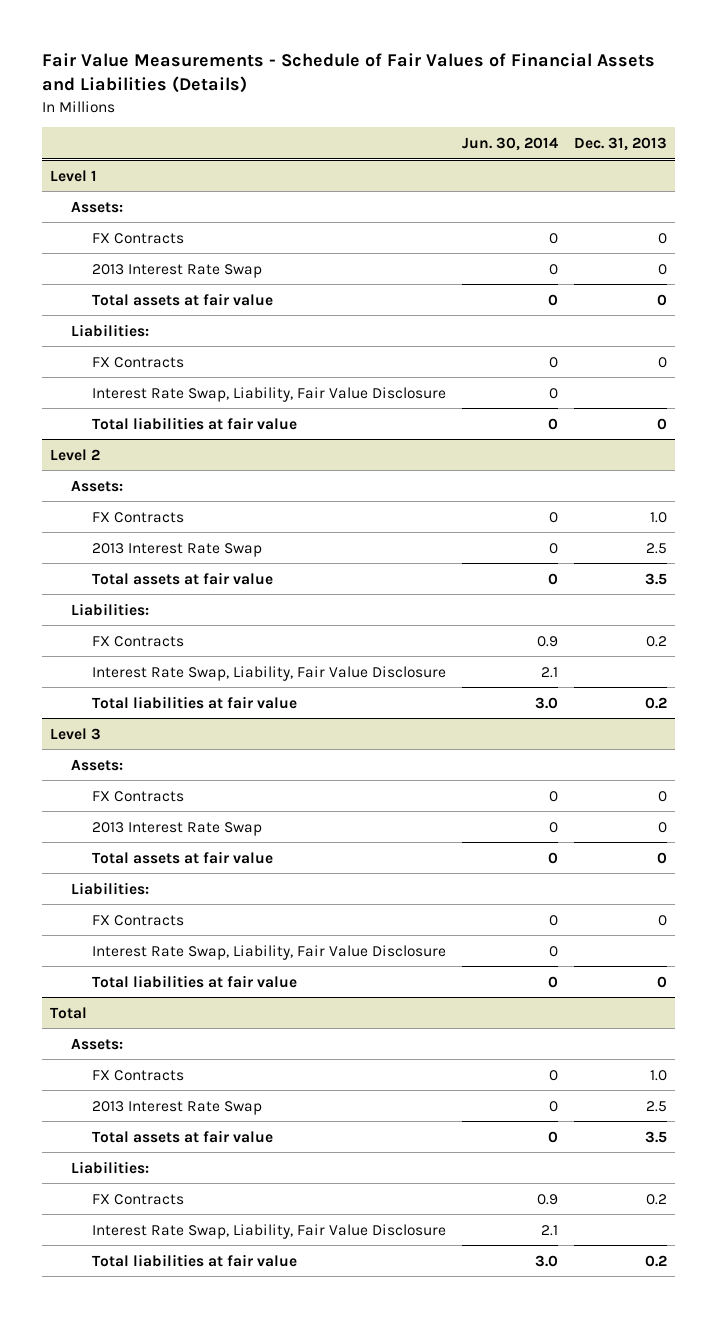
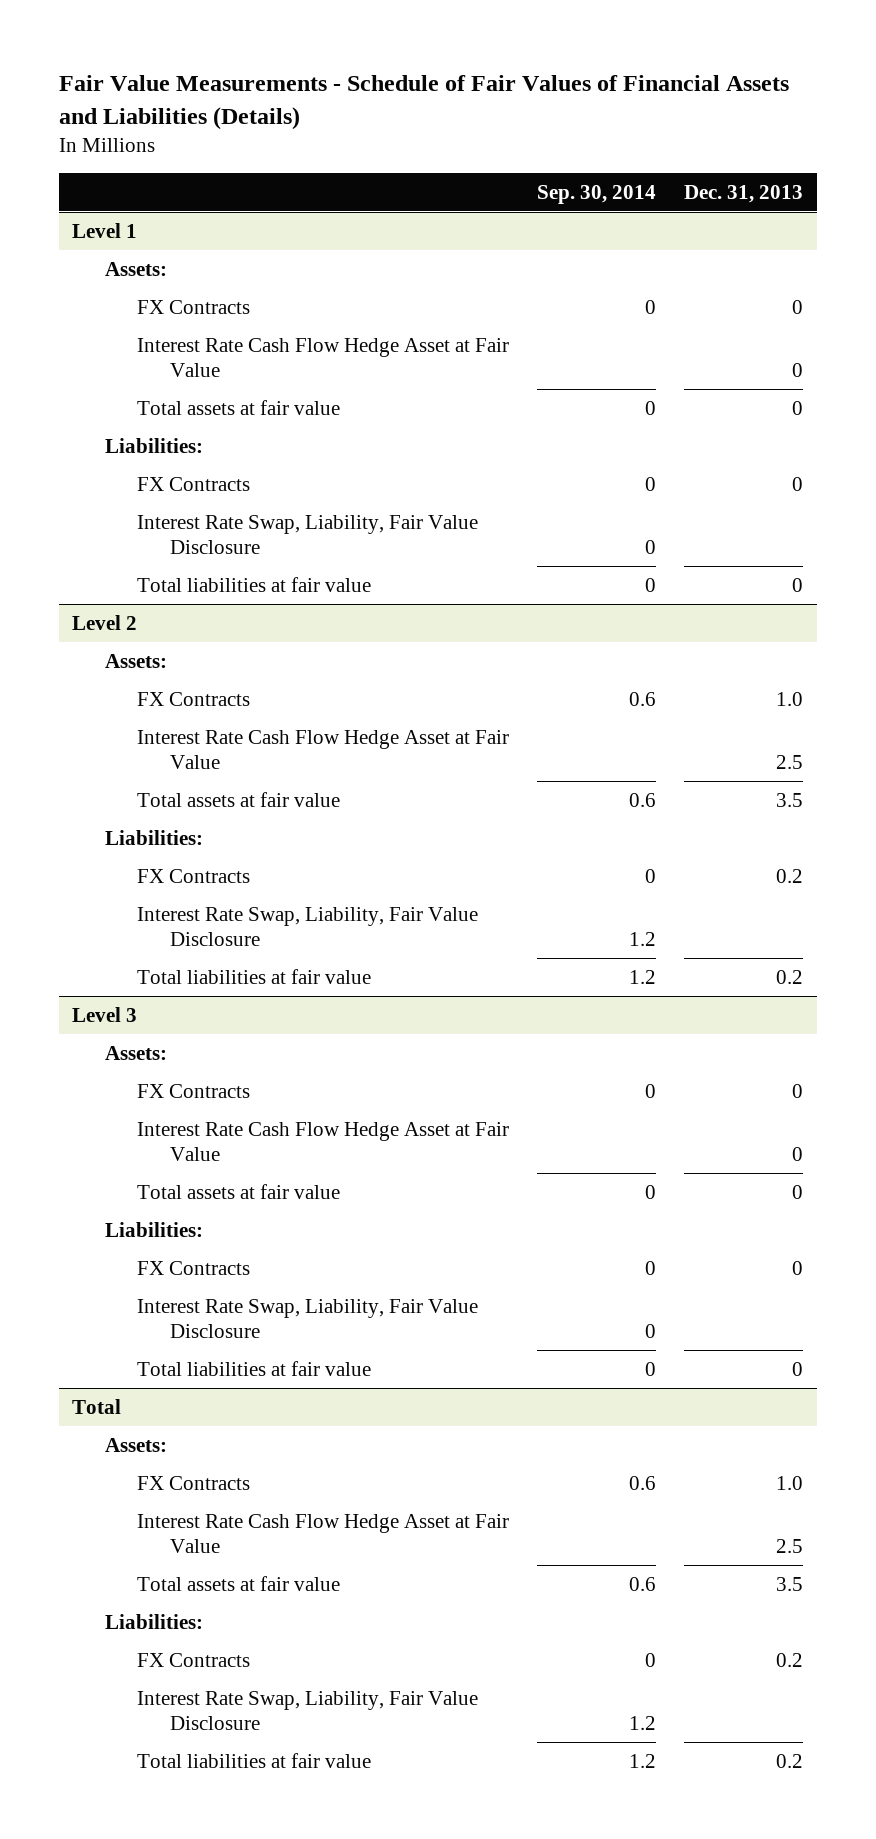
[461,136,558,151] Jun. 30, 2014 -> none
none -> [537,184,657,204] Sep. 30, 2014
[91,263,262,278] 2013 Interest Rate Swap -> [137,337,510,377] Interest Rate Cash Flow Hedge Asset at Fair Value
[91,542,262,557] 2013 Interest Rate Swap -> [137,729,510,769] Interest Rate Cash Flow Hedge Asset at Fair Value
[91,821,262,836] 2013 Interest Rate Swap -> [137,1121,510,1161] Interest Rate Cash Flow Hedge Asset at Fair Value
[91,1100,262,1115] 2013 Interest Rate Swap -> [137,1513,510,1553] Interest Rate Cash Flow Hedge Asset at Fair Value

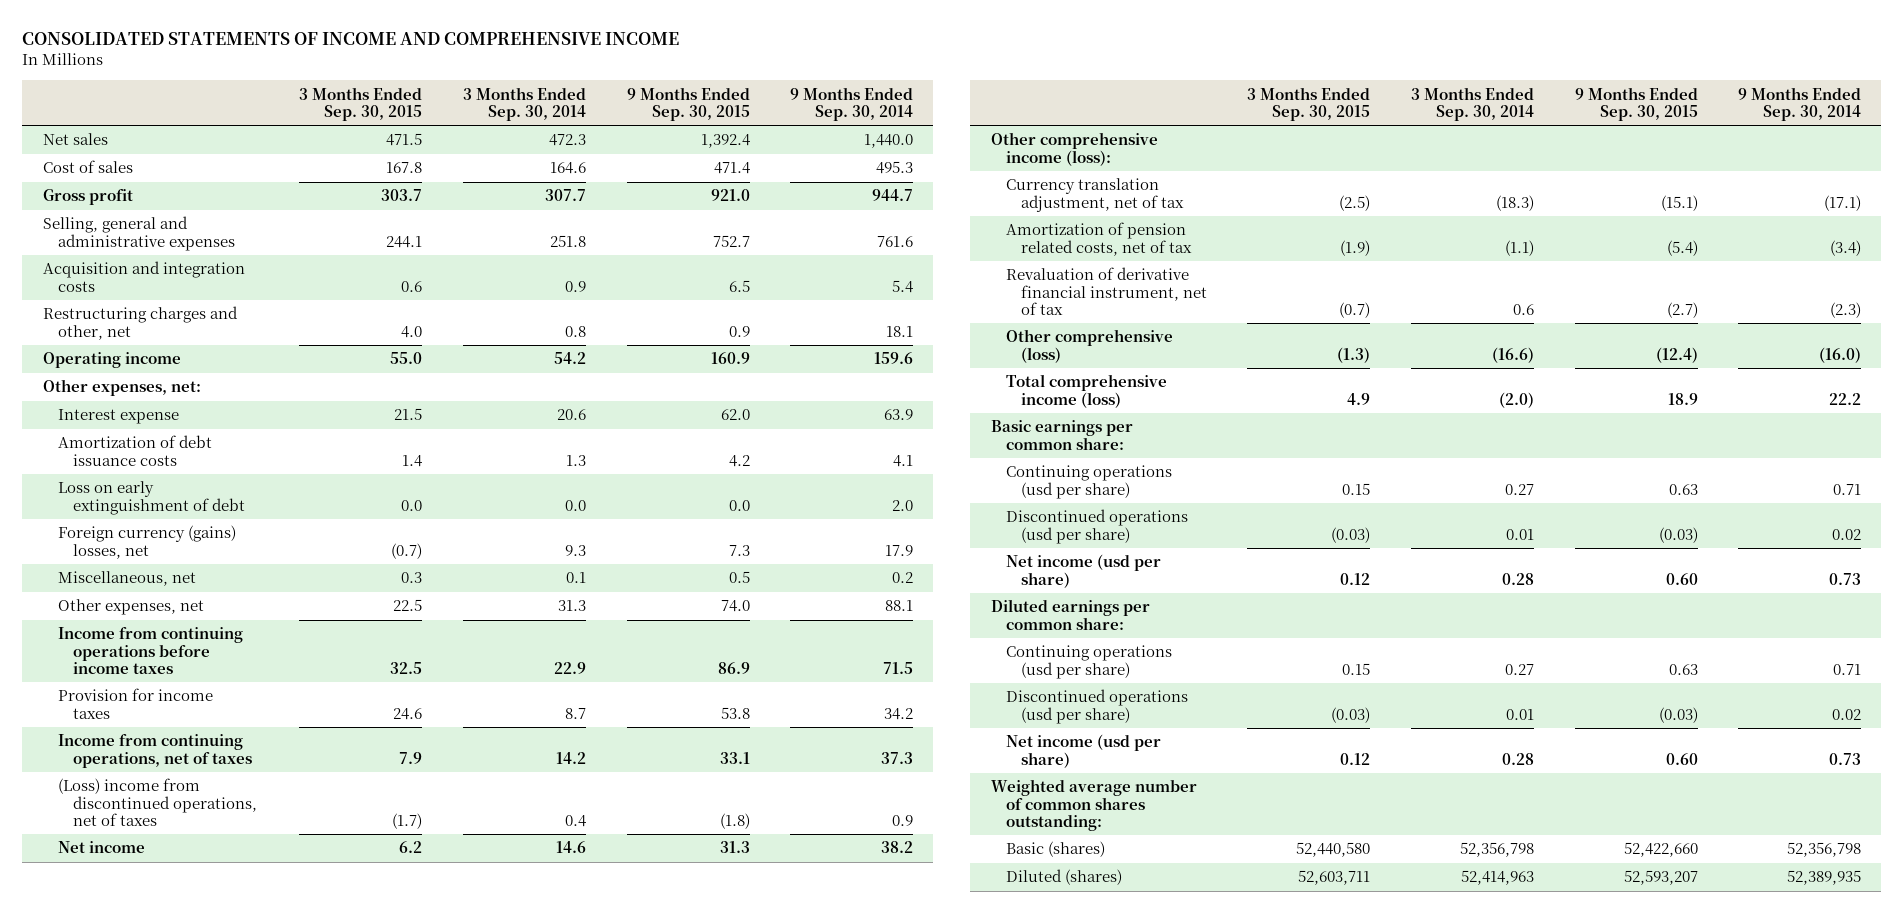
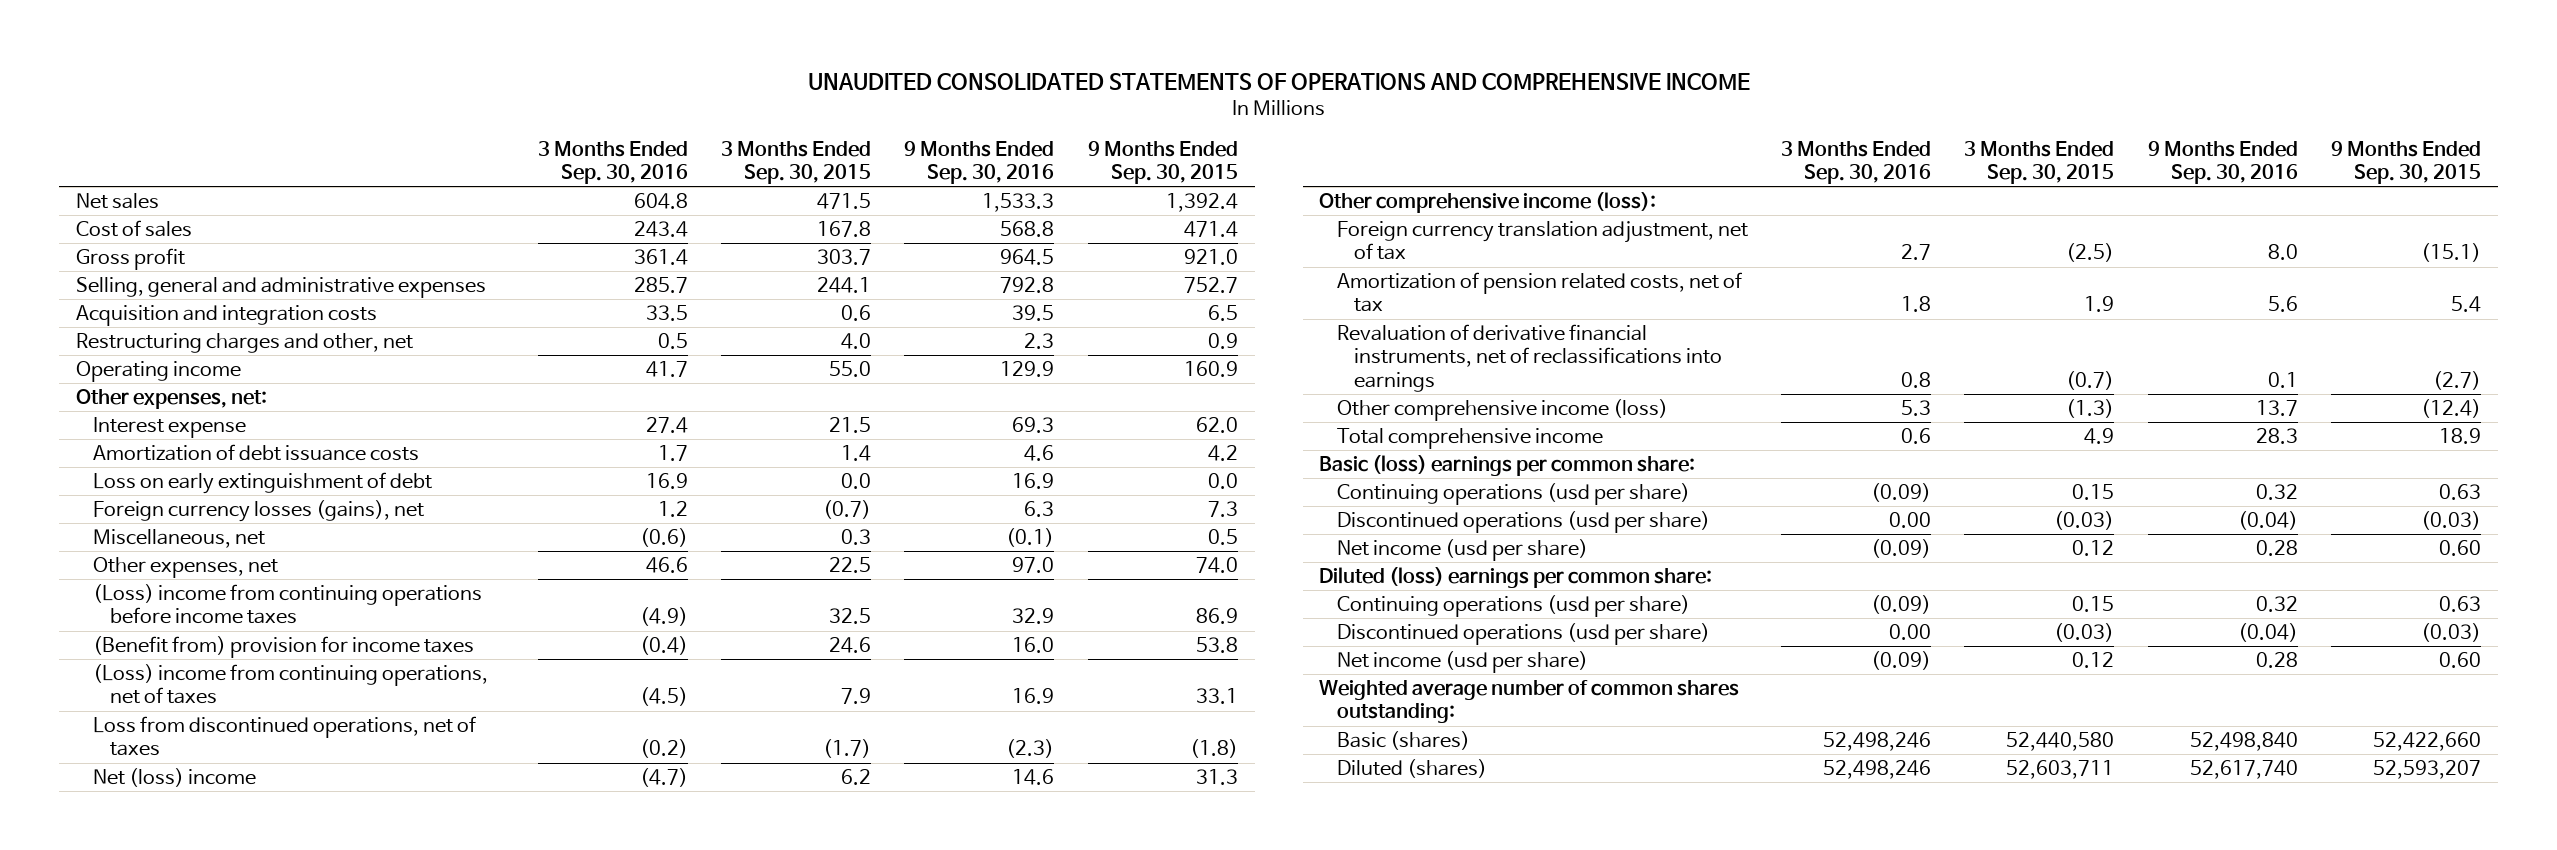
[22,32,680,46] CONSOLIDATED STATEMENTS OF INCOME AND COMPREHENSIVE INCOME -> [807,73,1750,91] UNAUDITED CONSOLIDATED STATEMENTS OF OPERATIONS AND COMPREHENSIVE INCOME
[462,86,586,121] 3 Months Ended Sep. 30, 2014 -> none
[790,86,914,121] 9 Months Ended Sep. 30, 2014 -> none
none -> [537,140,688,185] 3 Months Ended Sep. 30, 2016
none -> [904,140,1055,185] 9 Months Ended Sep. 30, 2016
[57,525,236,559] Foreign currency (gains) losses, net -> [93,500,425,523] Foreign currency losses (gains), net
[57,627,243,674] Income from continuing operations before income taxes -> [93,584,483,625] (Loss) income from continuing operations before income taxes
[57,688,213,719] Provision for income taxes -> [93,636,475,659] (Benefit from) provision for income taxes
[57,734,252,768] Income from continuing operations, net of taxes -> [93,664,489,705] (Loss) income from continuing operations, net of taxes
[57,778,257,826] (Loss) income from discontinued operations, net of taxes -> [93,716,477,757] Loss from discontinued operations, net of taxes
[57,841,145,854] Net income -> [93,768,257,788] Net (loss) income
[1005,178,1184,212] Currency translation adjustment, net of tax -> [1336,221,1748,261] Foreign currency translation adjustment, net of tax
[1340,239,1371,256] (1.9) -> [2084,296,2115,313] 1.9
[1666,239,1698,256] (5.4) -> [2451,296,2482,313] 5.4
[1005,267,1207,315] Revaluation of derivative financial instrument, net of tax -> [1336,324,1722,392] Revaluation of derivative financial instruments, net of reclassifications into earnings
[1005,329,1173,363] Other comprehensive (loss) -> [1336,399,1668,422] Other comprehensive income (loss)
[1005,374,1167,408] Total comprehensive income (loss) -> [1336,428,1603,450] Total comprehensive income
[990,420,1133,450] Basic earnings per common share: -> [1319,455,1696,477] Basic (loss) earnings per common share:
[990,599,1150,630] Diluted earnings per common share: -> [1319,567,1713,589] Diluted (loss) earnings per common share:

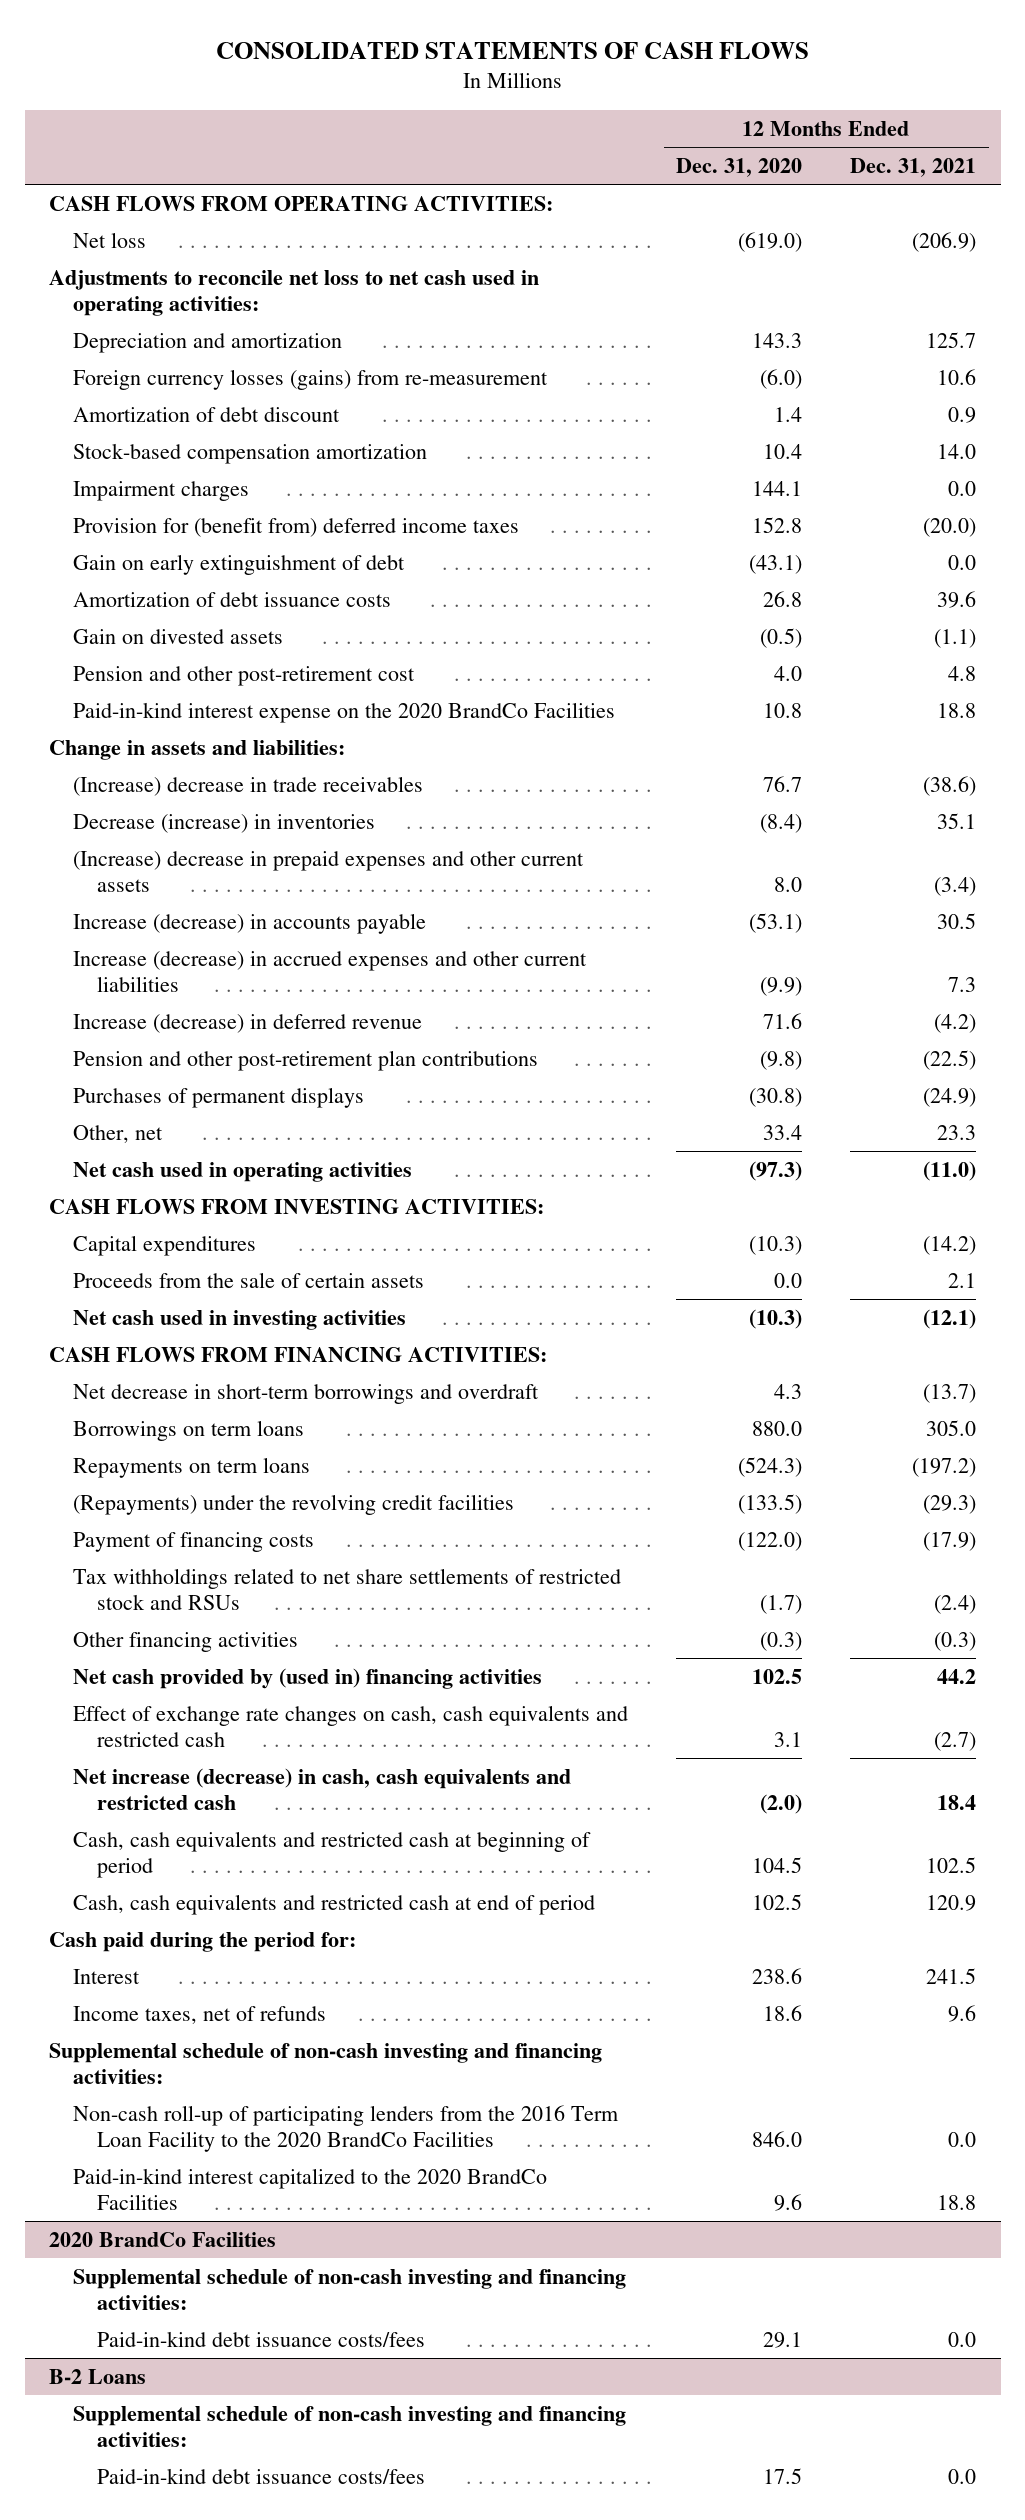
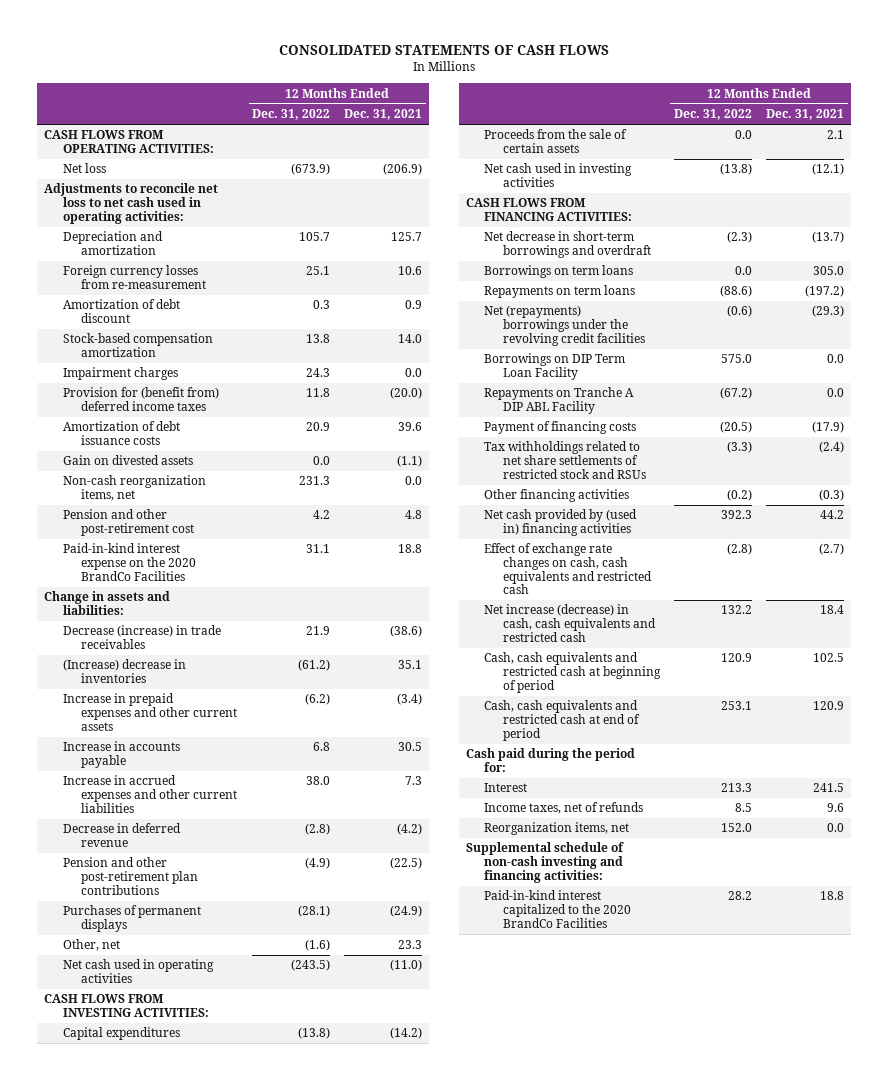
[676,157,803,177] Dec. 31, 2020 -> none
none -> [252,109,331,121] Dec. 31, 2022
[73,368,549,390] Foreign currency losses (gains) from re-measurement -> [62,265,206,290] Foreign currency losses from re-measurement
[73,553,406,575] Gain on early extinguishment of debt -> none
none -> [62,475,206,502] Non-cash reorganization items, net
[73,775,424,796] (Increase) decrease in trade receivables -> [62,625,221,650] Decrease (increase) in trade receivables
[73,813,376,833] Decrease (increase) in inventories -> [62,659,186,684] (Increase) decrease in inventories
[73,850,585,892] (Increase) decrease in prepaid expenses and other current assets -> [62,693,237,731] Increase in prepaid expenses and other current assets
[73,912,427,934] Increase (decrease) in accounts payable -> [62,741,180,769] Increase in accounts payable
[73,950,588,992] Increase (decrease) in accrued expenses and other current liabilities -> [62,775,237,813] Increase in accrued expenses and other current liabilities
[73,1013,423,1033] Increase (decrease) in deferred revenue -> [62,823,181,848] Decrease in deferred revenue
[73,1493,515,1515] (Repayments) under the revolving credit facilities -> [484,305,645,346] Net (repayments) borrowings under the revolving credit facilities
none -> [484,353,626,381] Borrowings on DIP Term Loan Facility
none -> [484,387,635,415] Repayments on Tranche A DIP ABL Facility
none -> [484,822,630,836] Reorganization items, net
[73,2104,620,2152] Non-cash roll-up of participating lenders from the 2016 Term Loan Facility to the 2020 BrandCo Facilities -> none
[48,2231,276,2247] 2020 BrandCo Facilities -> none
[73,2268,627,2310] Supplemental schedule of non-cash investing and financing activities: -> none
[97,2330,426,2347] Paid-in-kind debt issuance costs/fees -> none
[48,2368,146,2384] B-2 Loans -> none
[73,2405,627,2447] Supplemental schedule of non-cash investing and financing activities: -> none
[97,2467,426,2484] Paid-in-kind debt issuance costs/fees -> none

